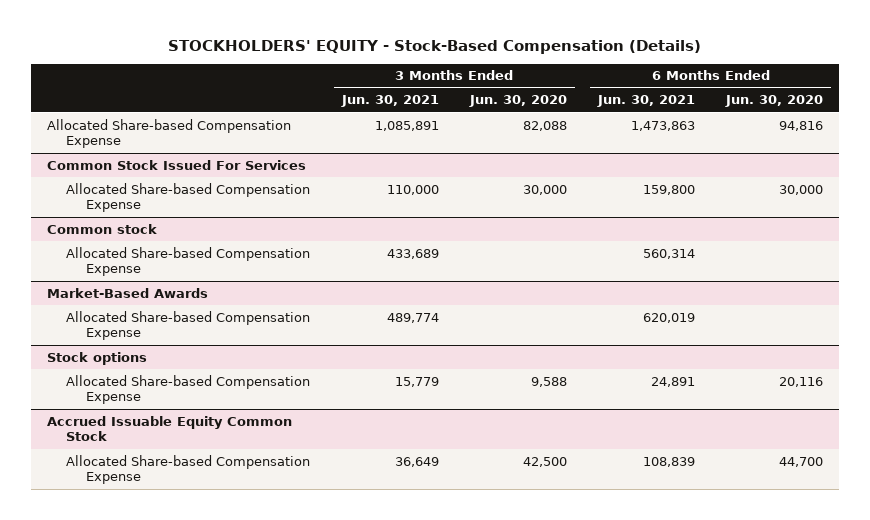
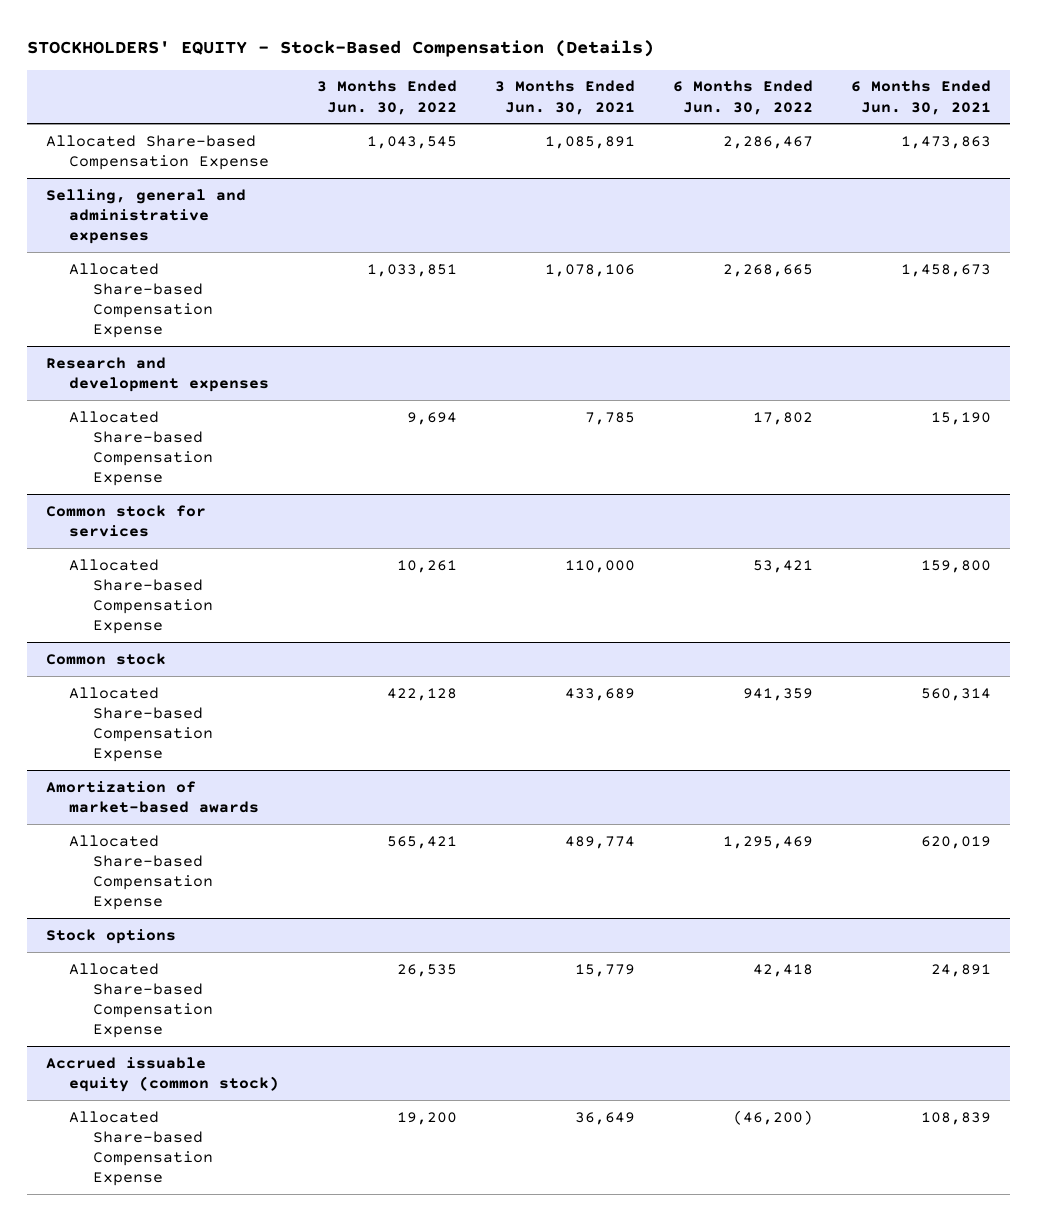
[468,95,567,108] Jun. 30, 2020 -> none
[725,95,824,108] Jun. 30, 2020 -> none
none -> [317,80,458,115] 3 Months Ended Jun. 30, 2022
none -> [673,80,814,115] 6 Months Ended Jun. 30, 2022
none -> [46,188,247,245] Selling, general and administrative expenses
none -> [69,262,213,339] Allocated Share-based Compensation Expense
none -> [46,356,270,392] Research and development expenses
none -> [69,410,213,487] Allocated Share-based Compensation Expense
[46,159,306,170] Common Stock Issued For Services -> [46,504,207,537] Common stock for services
[46,287,208,298] Market-Based Awards -> [46,780,260,813] Amortization of market-based awards
[46,415,292,442] Accrued Issuable Equity Common Stock -> [46,1056,280,1092] Accrued issuable equity (common stock)

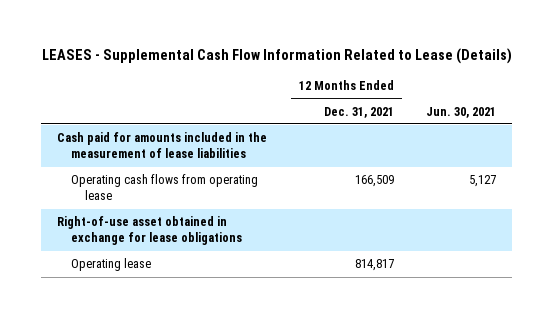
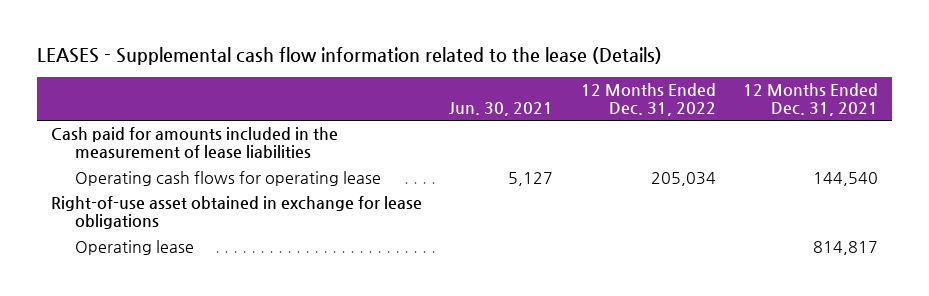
[41,48,512,65] LEASES - Supplemental Cash Flow Information Related to Lease (Details) -> [37,47,663,66] LEASES - Supplemental cash flow information related to the lease (Details)
none -> [580,82,716,116] 12 Months Ended Dec. 31, 2022
[71,174,259,201] Operating cash flows from operating lease -> [74,171,381,187] Operating cash flows for operating lease
[355,175,395,188] 166,509 -> [813,172,879,187] 144,540

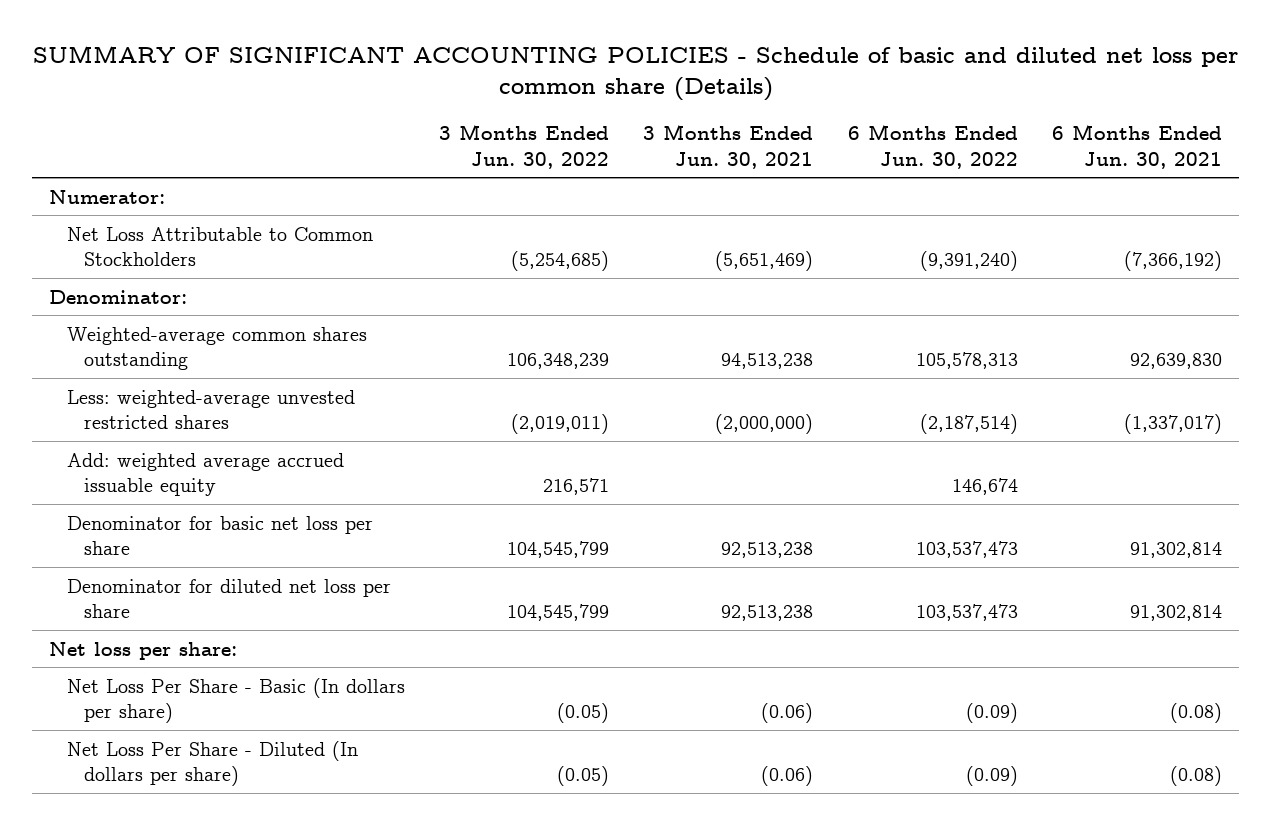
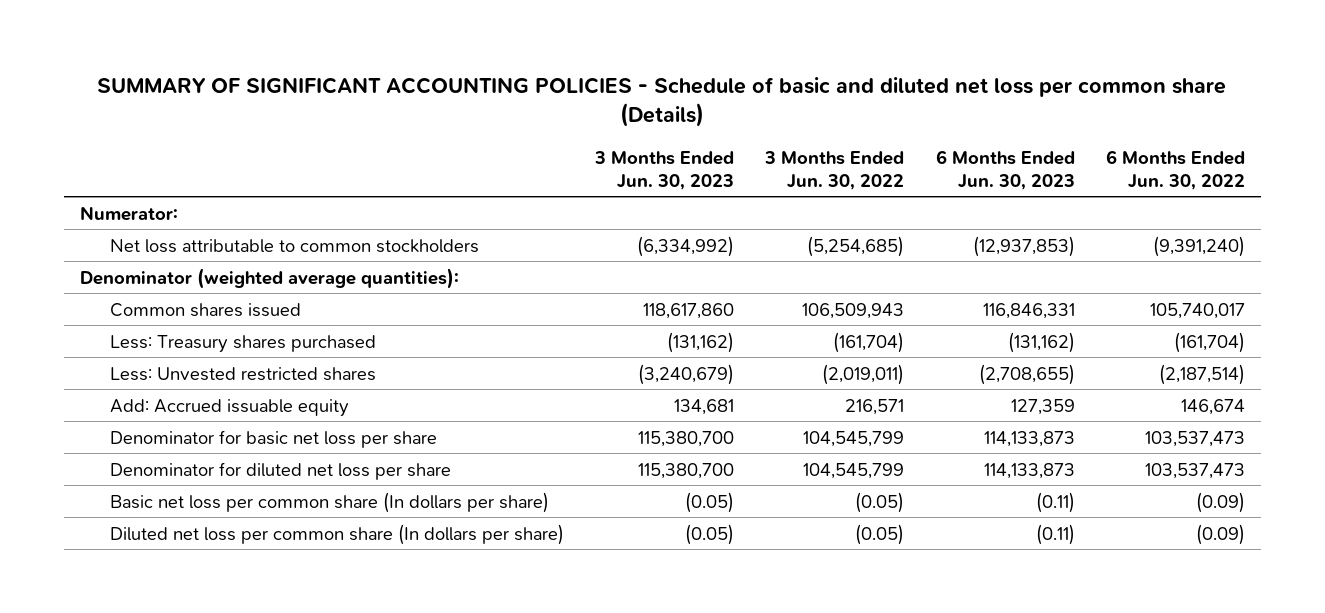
[643,124,814,169] 3 Months Ended Jun. 30, 2021 -> none
[1052,124,1223,169] 6 Months Ended Jun. 30, 2021 -> none
none -> [593,150,734,190] 3 Months Ended Jun. 30, 2023
none -> [935,149,1075,190] 6 Months Ended Jun. 30, 2023
[66,326,367,371] Weighted-average common shares outstanding -> none
[66,226,373,267] Net Loss Attributable to Common Stockholders -> [109,238,479,253] Net loss attributable to common stockholders
[49,289,188,304] Denominator: -> [79,267,459,289] Denominator (weighted average quantities):
none -> [109,302,301,317] Common shares issued
none -> [109,334,376,353] Less: Treasury shares purchased
[66,389,355,430] Less: weighted-average unvested restricted shares -> [109,366,376,381] Less: Unvested restricted shares
[66,452,344,497] Add: weighted average accrued issuable equity -> [109,398,349,417] Add: Accrued issuable equity
[49,641,238,660] Net loss per share: -> none
[66,677,405,724] Net Loss Per Share - Basic (In dollars per share) -> [109,491,549,513] Basic net loss per common share (In dollars per share)
[66,740,358,787] Net Loss Per Share - Diluted (In dollars per share) -> [109,523,564,545] Diluted net loss per common share (In dollars per share)

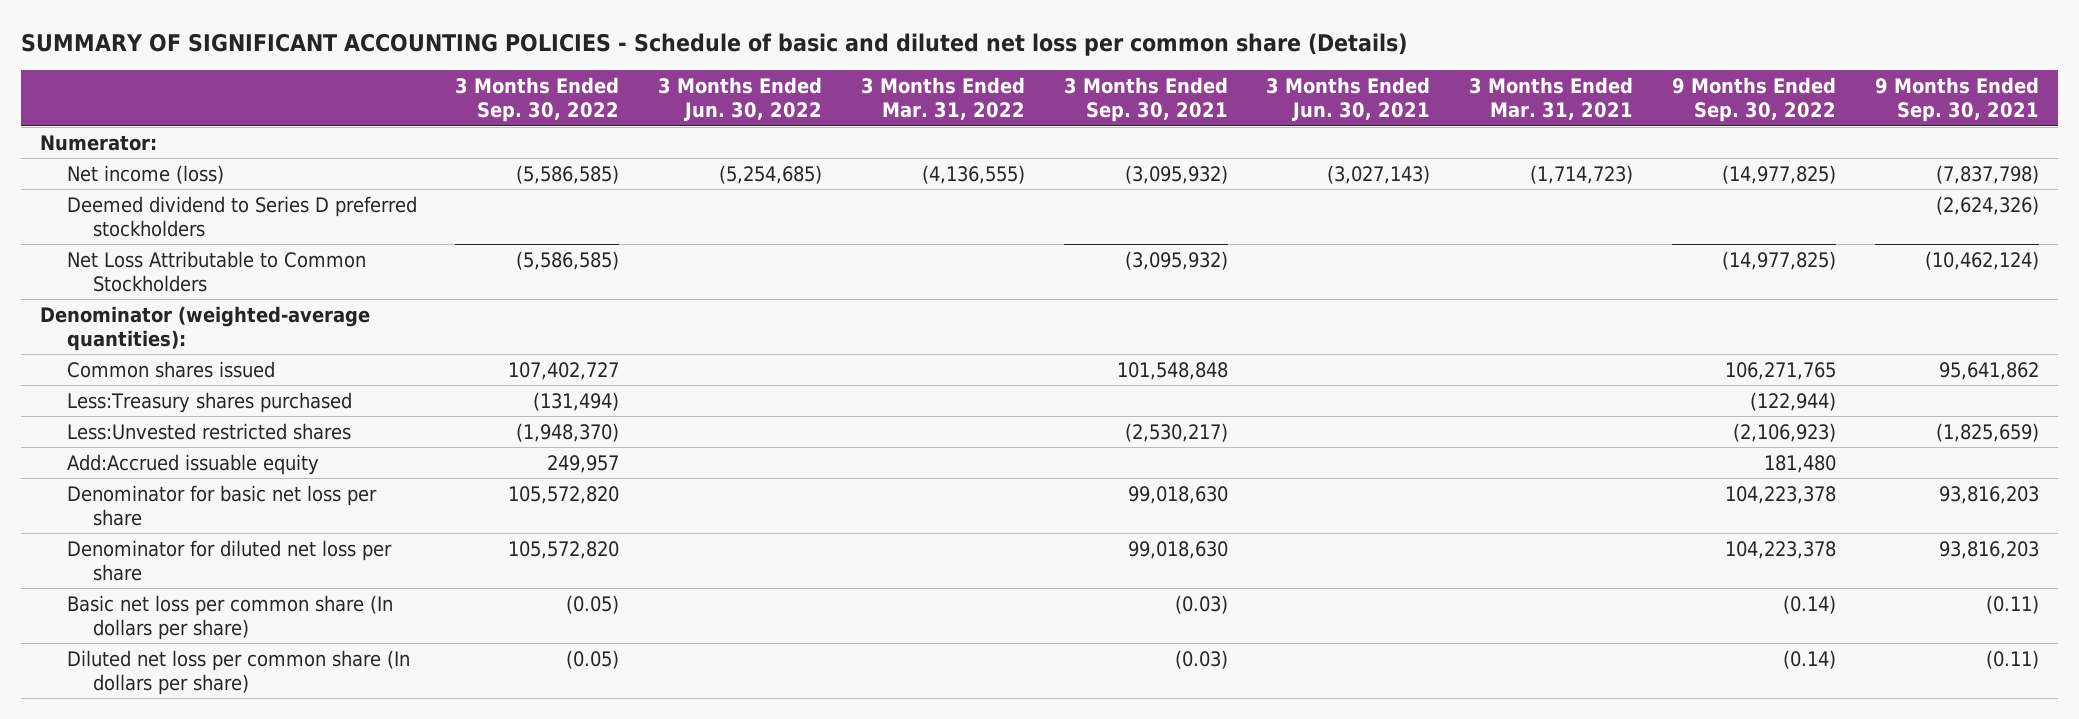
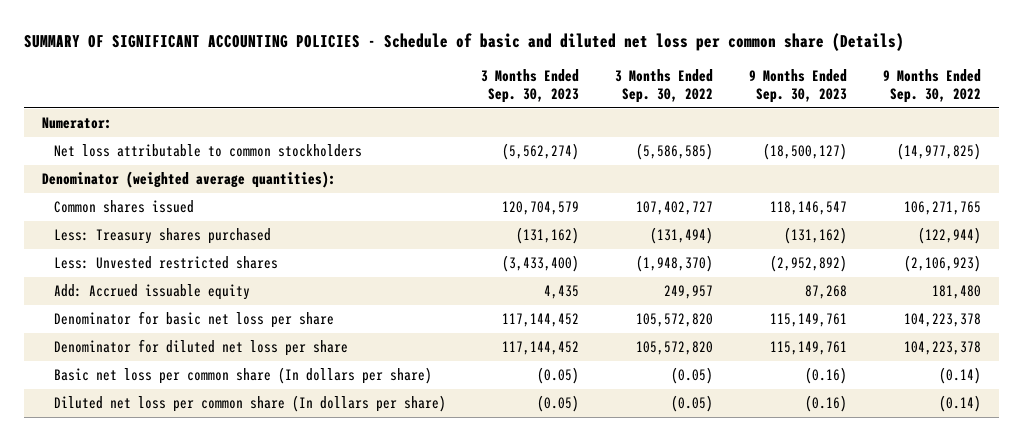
[658,76,823,122] 3 Months Ended Jun. 30, 2022 -> none
[860,76,1025,121] 3 Months Ended Mar. 31, 2022 -> none
[1063,76,1228,123] 3 Months Ended Sep. 30, 2021 -> none
[1266,76,1431,122] 3 Months Ended Jun. 30, 2021 -> none
[1469,76,1634,121] 3 Months Ended Mar. 31, 2021 -> none
[1874,76,2039,123] 9 Months Ended Sep. 30, 2021 -> none
none -> [481,68,580,104] 3 Months Ended Sep. 30, 2023
none -> [749,68,848,104] 9 Months Ended Sep. 30, 2023
[66,164,224,184] Net income (loss) -> none
[66,195,417,237] Deemed dividend to Series D preferred stockholders -> none
[66,250,366,292] Net Loss Attributable to Common Stockholders -> [53,143,362,157] Net loss attributable to common stockholders
[40,305,371,351] Denominator (weighted-average quantities): -> [41,170,336,188] Denominator (weighted average quantities):
[66,391,352,413] Less:Treasury shares purchased -> [53,227,271,244] Less: Treasury shares purchased
[66,422,351,440] Less:Unvested restricted shares -> [53,255,278,269] Less: Unvested restricted shares
[66,453,319,475] Add:Accrued issuable equity -> [53,283,250,300] Add: Accrued issuable equity

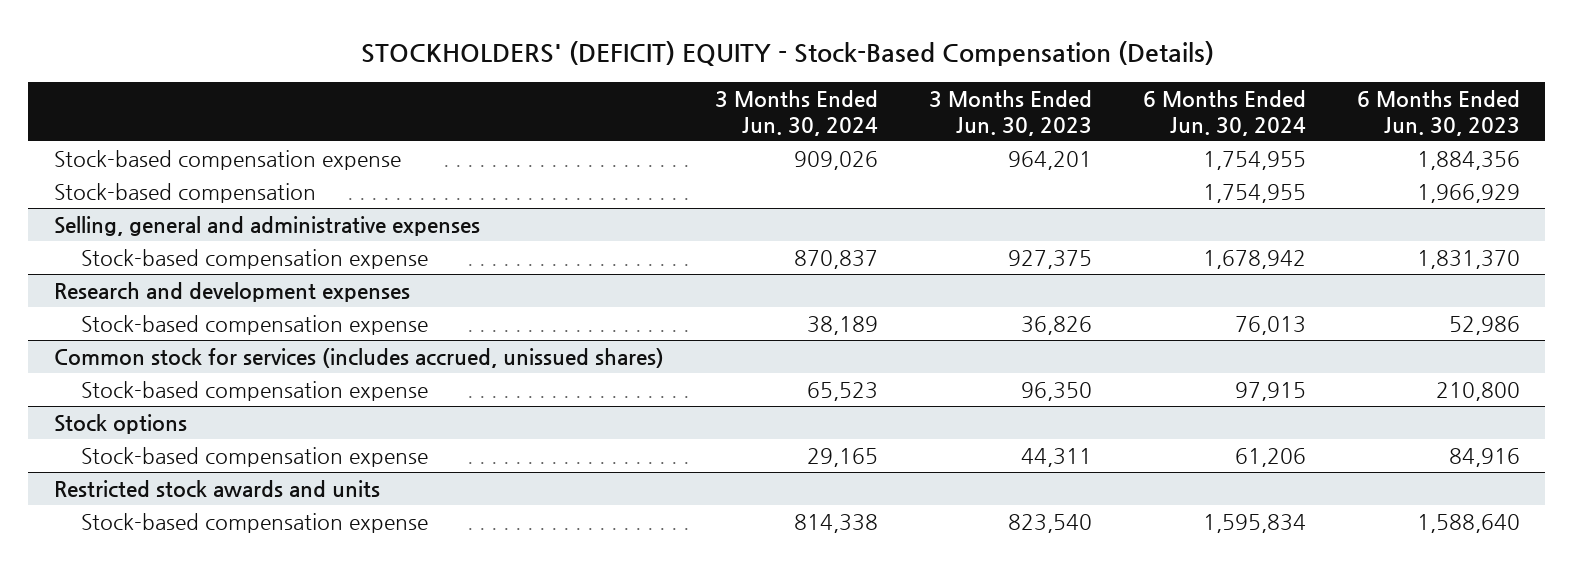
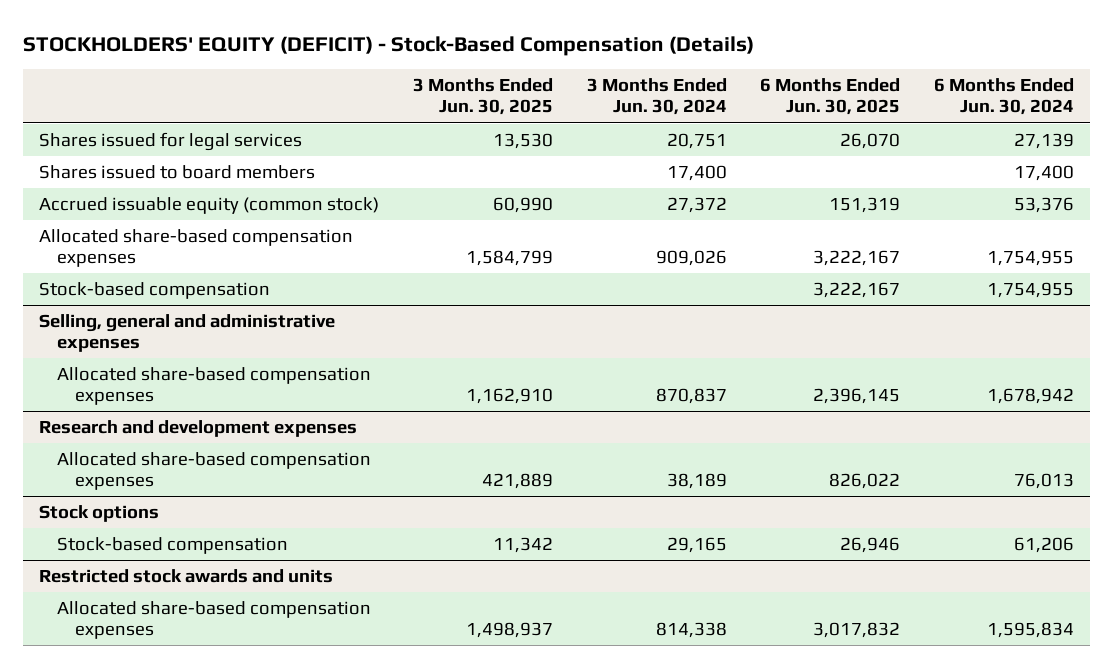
[360,41,1214,67] STOCKHOLDERS' (DEFICIT) EQUITY - Stock-Based Compensation (Details) -> [22,36,754,57] STOCKHOLDERS' EQUITY (DEFICIT) - Stock-Based Compensation (Details)
[928,89,1092,137] 3 Months Ended Jun. 30, 2023 -> none
[1356,89,1520,137] 6 Months Ended Jun. 30, 2023 -> none
none -> [412,78,553,116] 3 Months Ended Jun. 30, 2025
none -> [760,78,901,116] 6 Months Ended Jun. 30, 2025
none -> [39,132,303,152] Shares issued for legal services
none -> [39,165,316,180] Shares issued to board members
none -> [39,197,380,215] Accrued issuable equity (common stock)
[53,149,401,170] Stock-based compensation expense -> [39,229,354,268] Allocated share-based compensation expenses
[81,248,429,269] Stock-based compensation expense -> [57,367,372,406] Allocated share-based compensation expenses
[53,347,664,368] Common stock for services (includes accrued, unissued shares) -> none
[81,380,429,401] Stock-based compensation expense -> none
[81,314,429,335] Stock-based compensation expense -> [57,452,372,491] Allocated share-based compensation expenses
[81,446,429,467] Stock-based compensation expense -> [57,537,289,555] Stock-based compensation
[81,512,429,533] Stock-based compensation expense -> [57,601,372,640] Allocated share-based compensation expenses

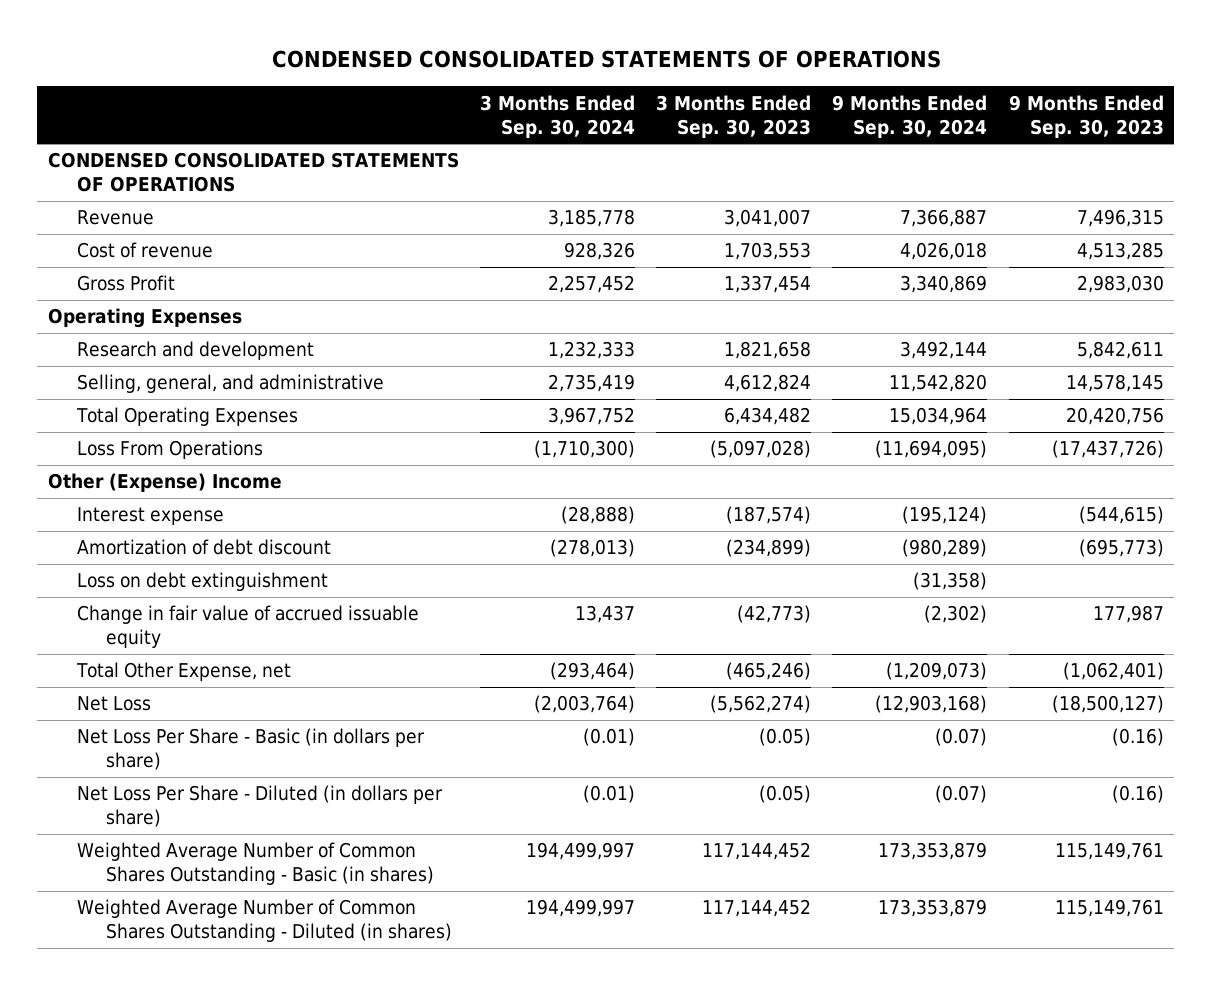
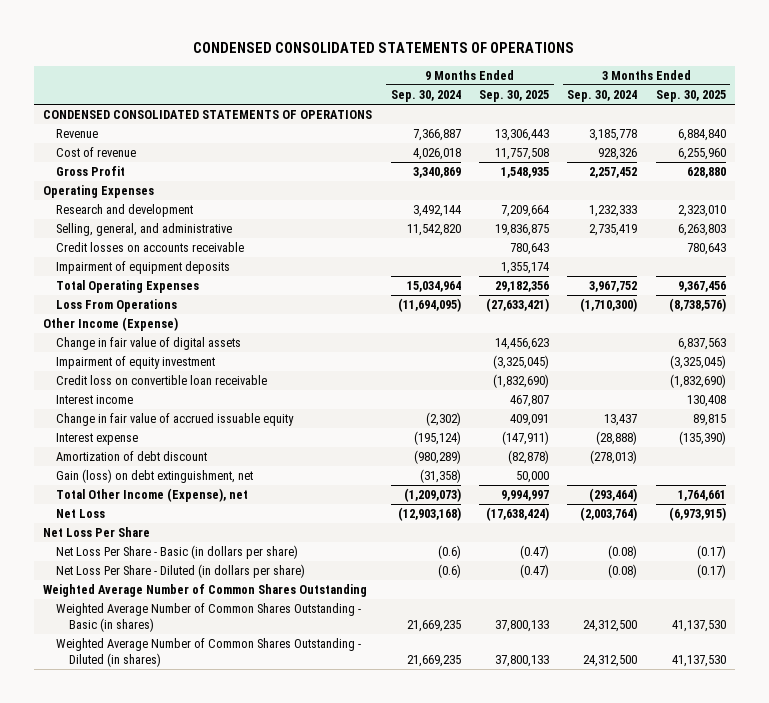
[656,94,812,138] 3 Months Ended Sep. 30, 2023 -> none
[1008,94,1164,138] 9 Months Ended Sep. 30, 2023 -> none
none -> [478,89,549,102] Sep. 30, 2025
none -> [655,89,726,102] Sep. 30, 2025
none -> [56,242,245,253] Credit losses on accounts receivable
none -> [56,261,231,275] Impairment of equipment deposits
[48,473,283,493] Other (Expense) Income -> [43,317,179,332] Other Income (Expense)
none -> [56,337,242,351] Change in fair value of digital assets
none -> [56,356,216,370] Impairment of equity investment
none -> [56,375,268,386] Credit loss on convertible loan receivable
none -> [56,395,134,405] Interest income
[76,605,419,649] Change in fair value of accrued issuable equity -> [56,413,295,427] Change in fair value of accrued issuable equity
[76,572,328,592] Loss on debt extinguishment -> [56,469,254,484] Gain (loss) on debt extinguishment, net
[75,662,291,682] Total Other Expense, net -> [56,488,249,503] Total Other Income (Expense), net
none -> [43,527,151,538] Net Loss Per Share
[583,728,636,747] (0.01) -> [608,545,638,560] (0.08)
[935,728,988,747] (0.07) -> [437,545,461,560] (0.6)
[583,785,636,804] (0.01) -> [608,564,638,579] (0.08)
[935,785,988,804] (0.07) -> [437,564,461,579] (0.6)
none -> [43,584,368,598] Weighted Average Number of Common Shares Outstanding
[526,842,636,861] 194,499,997 -> [583,619,638,632] 24,312,500
[878,842,988,861] 173,353,879 -> [406,619,461,632] 21,669,235
[526,899,636,918] 194,499,997 -> [583,654,638,667] 24,312,500
[878,899,988,918] 173,353,879 -> [406,654,461,667] 21,669,235

